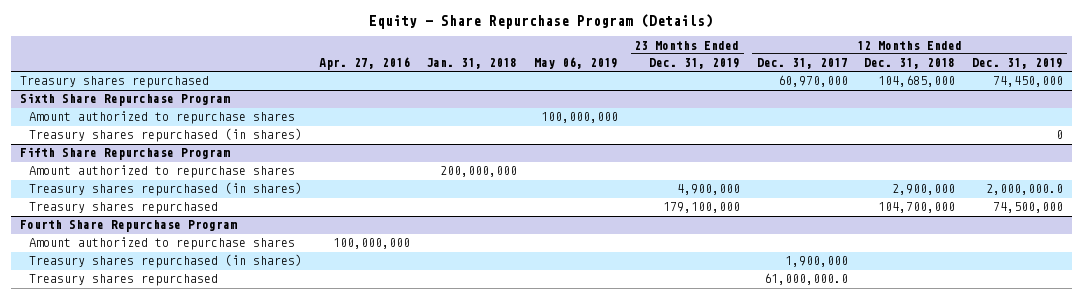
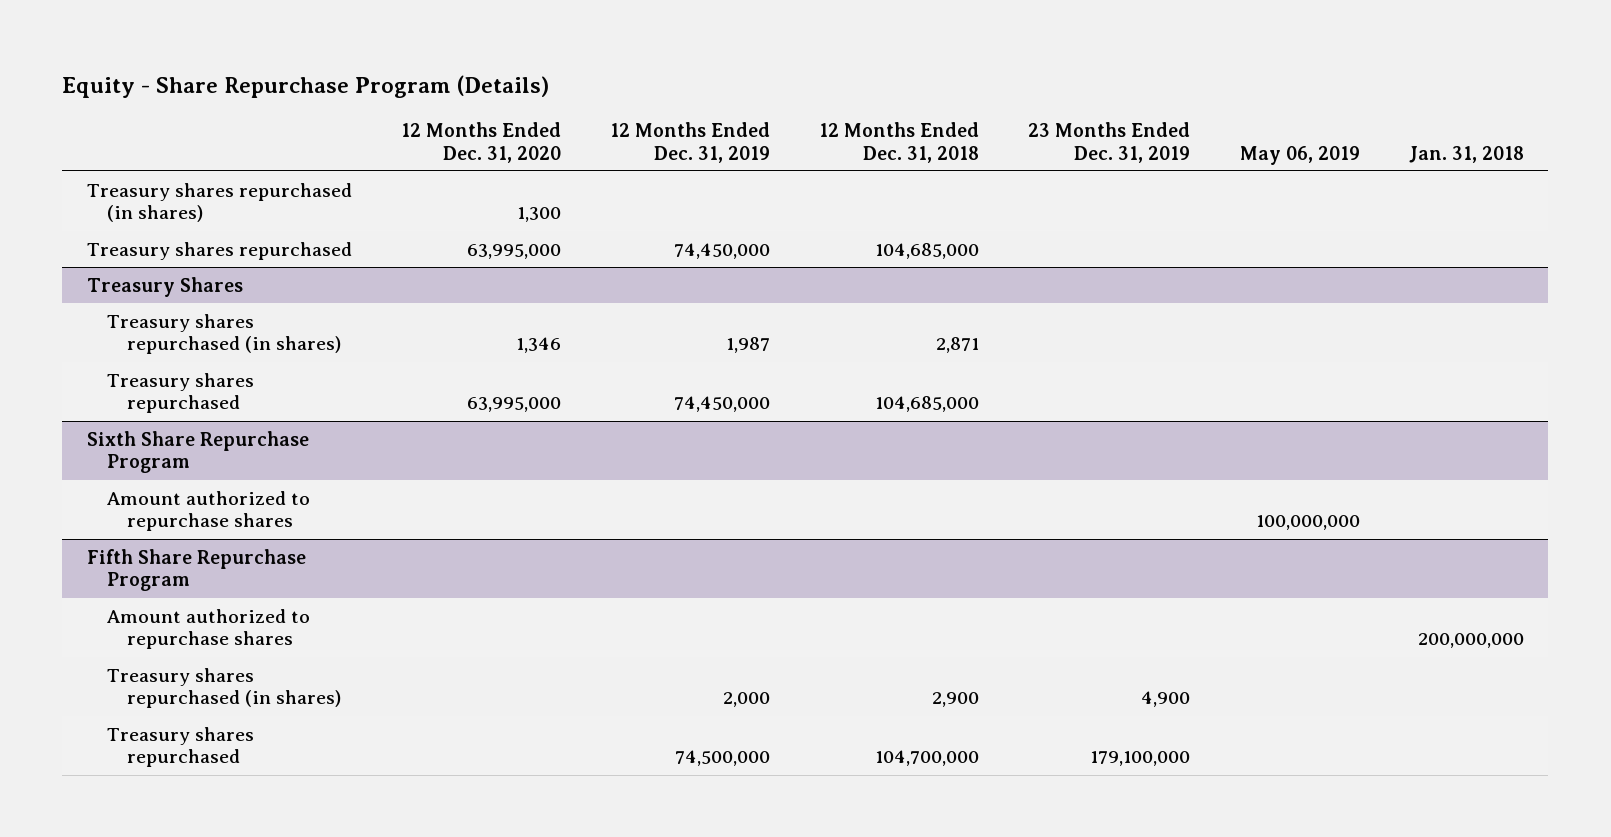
[318,57,410,71] Apr. 27, 2016 -> none
[756,58,848,70] Dec. 31, 2017 -> none
none -> [400,122,561,163] 12 Months Ended Dec. 31, 2020
none -> [86,182,352,223] Treasury shares repurchased (in shares)
none -> [86,276,243,297] Treasury Shares
none -> [106,313,342,355] Treasury shares repurchased (in shares)
none -> [106,372,254,414] Treasury shares repurchased
[28,128,302,143] Treasury shares repurchased (in shares) -> none
[676,184,740,196] 4,900,000 -> [1141,691,1191,708] 4,900
[892,184,956,196] 2,900,000 -> [932,692,980,708] 2,900
[986,184,1064,196] 2,000,000.0 -> [723,692,771,708] 2,000
[19,220,237,233] Fourth Share Repurchase Program -> none
[28,237,295,251] Amount authorized to repurchase shares -> none
[28,254,302,269] Treasury shares repurchased (in shares) -> none
[28,274,218,287] Treasury shares repurchased -> none

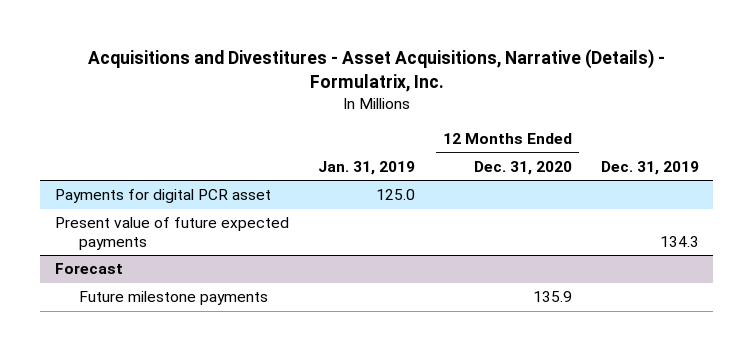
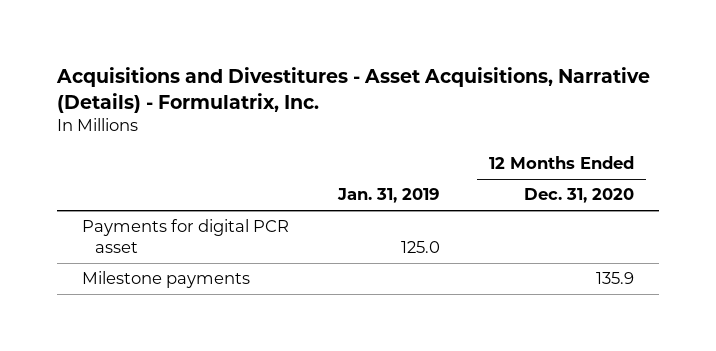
[600,160,699,175] Dec. 31, 2019 -> none
[54,217,289,250] Present value of future expected payments -> none
[54,263,123,275] Forecast -> none
[79,291,269,306] Future milestone payments -> none
none -> [81,271,250,289] Milestone payments

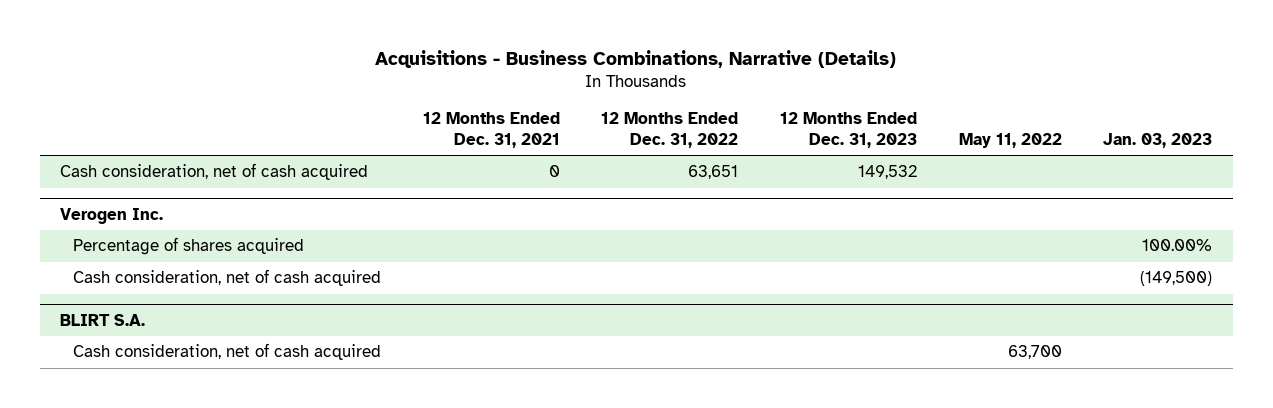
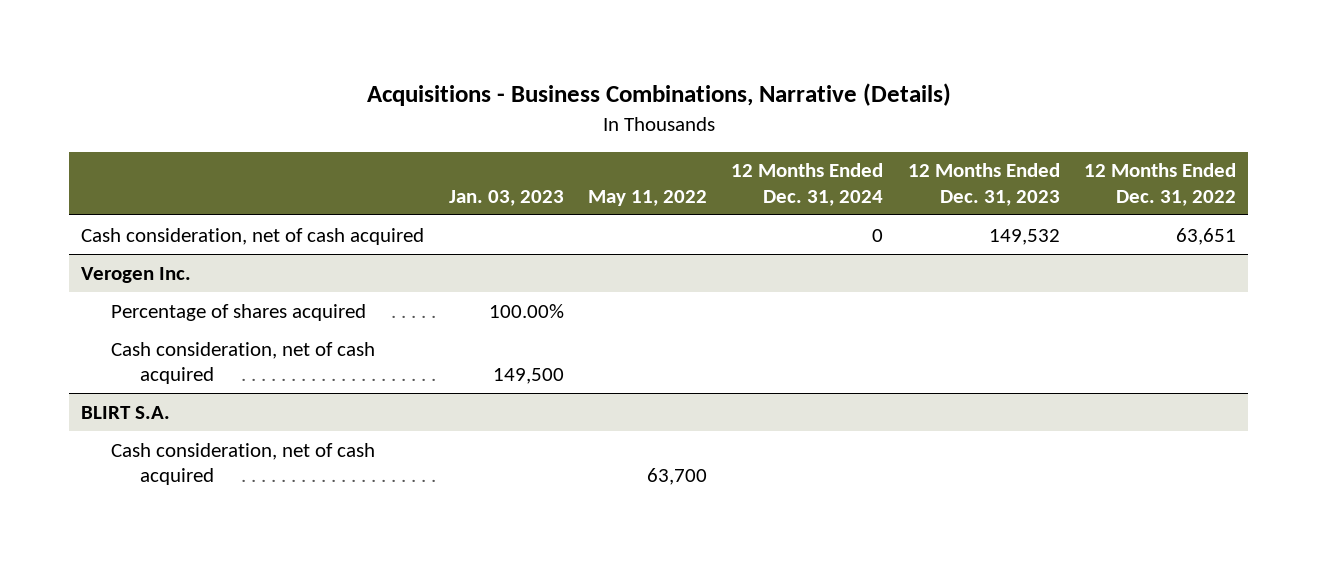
[422,112,560,148] 12 Months Ended Dec. 31, 2021 -> none
none -> [731,163,884,206] 12 Months Ended Dec. 31, 2024
[1140,271,1213,287] (149,500) -> [492,368,564,385] 149,500

